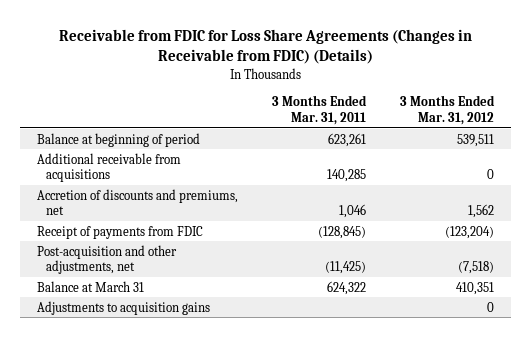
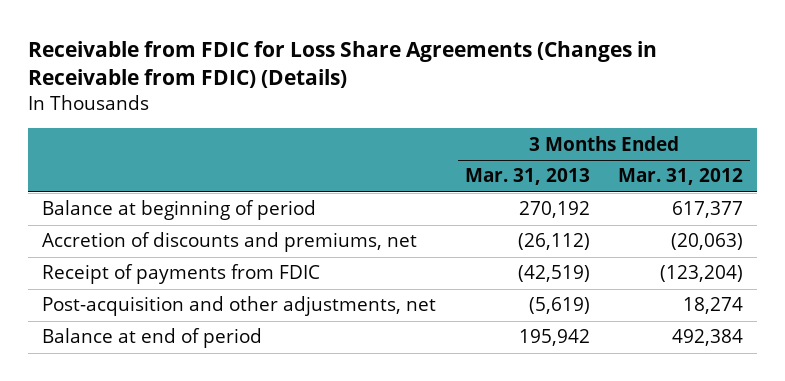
[272,95,368,125] 3 Months Ended Mar. 31, 2011 -> none
none -> [464,168,590,186] Mar. 31, 2013
[37,152,182,183] Additional receivable from acquisitions -> none
[456,133,494,147] 539,511 -> [672,201,744,219] 617,377
[467,204,494,219] 1,562 -> [671,233,744,251] (20,063)
[37,300,211,315] Adjustments to acquisition gains -> none
[457,261,494,275] (7,518) -> [683,297,744,315] 18,274
[37,280,145,292] Balance at March 31 -> [42,328,263,349] Balance at end of period
[455,281,494,295] 410,351 -> [672,329,744,347] 492,384

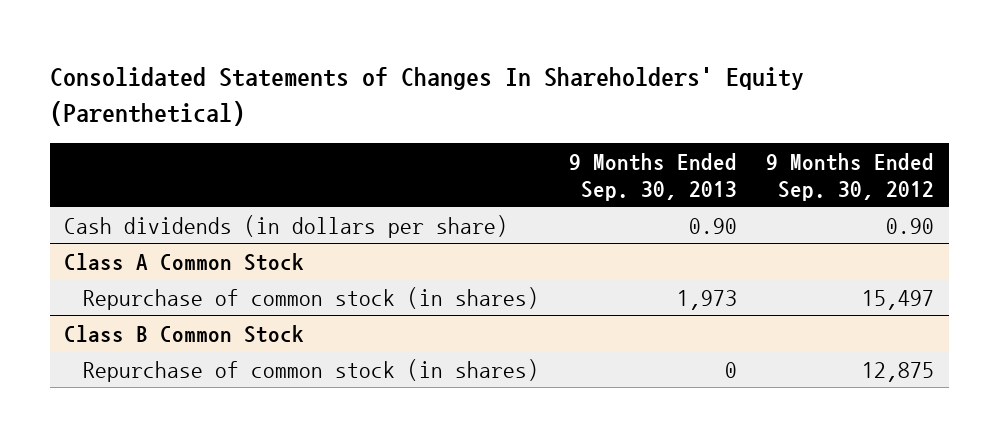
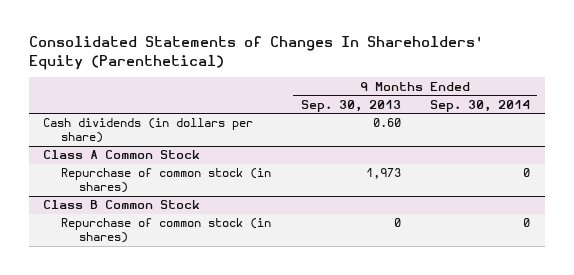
[765,152,934,201] 9 Months Ended Sep. 30, 2012 -> none
none -> [430,99,531,112] Sep. 30, 2014
[688,217,737,234] 0.90 -> [372,118,401,128] 0.60

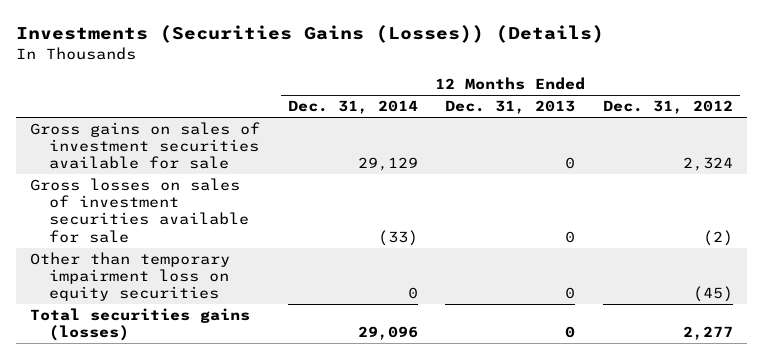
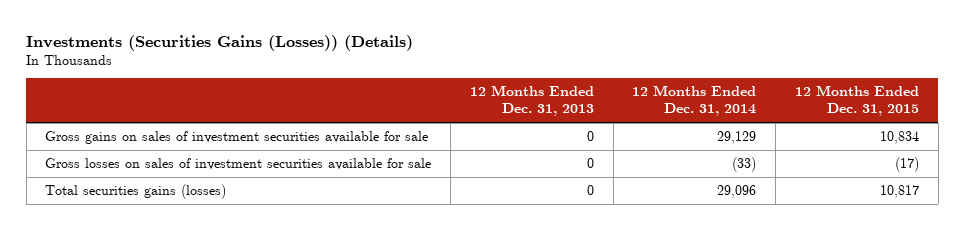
[602,100,733,115] Dec. 31, 2012 -> none
none -> [794,85,919,117] 12 Months Ended Dec. 31, 2015
[30,252,231,302] Other than temporary impairment loss on equity securities -> none

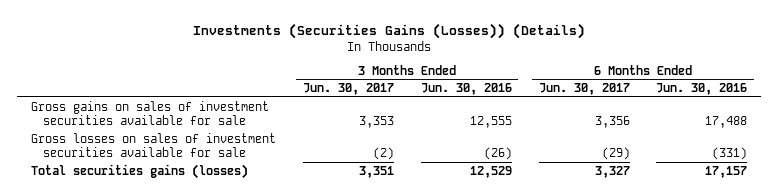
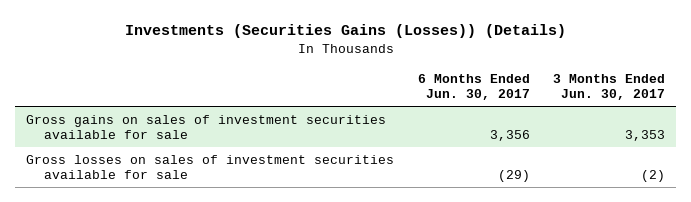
[420,83,512,96] Jun. 30, 2016 -> none
[656,83,748,96] Jun. 30, 2016 -> none
[30,163,248,179] Total securities gains (losses) -> none

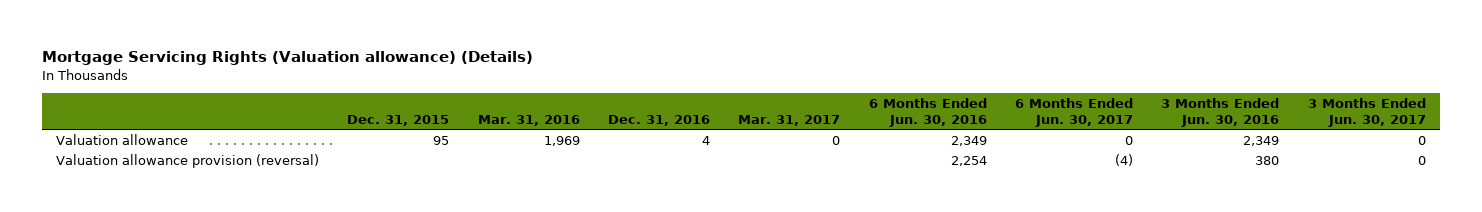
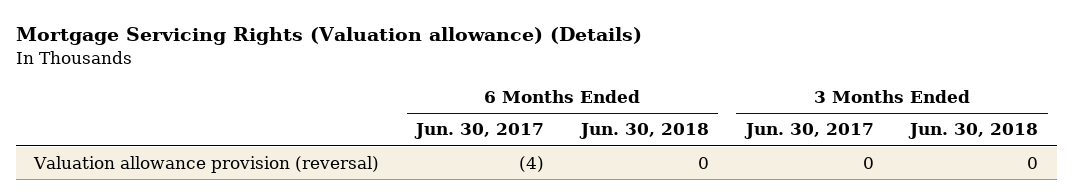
[347,114,450,126] Dec. 31, 2015 -> none
[477,114,580,126] Mar. 31, 2016 -> none
[608,114,711,126] Dec. 31, 2016 -> none
[738,114,841,126] Mar. 31, 2017 -> none
[868,98,987,127] 6 Months Ended Jun. 30, 2016 -> none
[1161,98,1280,127] 3 Months Ended Jun. 30, 2016 -> none
none -> [578,123,709,140] Jun. 30, 2018
none -> [908,123,1039,140] Jun. 30, 2018
[56,133,189,145] Valuation allowance -> none

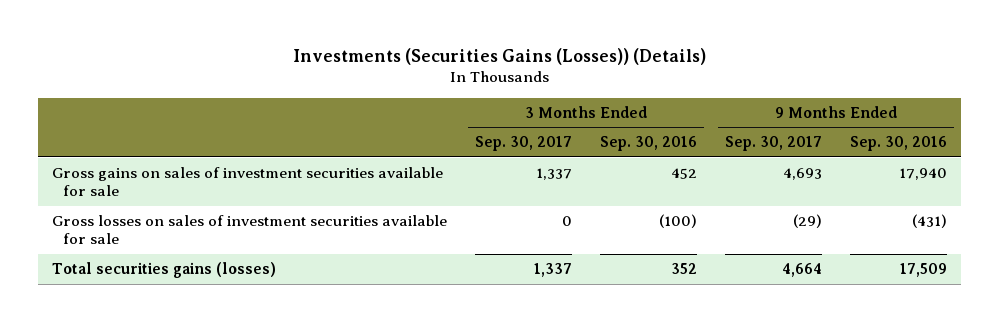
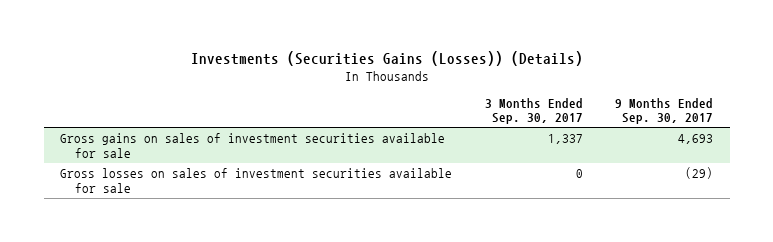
[600,136,698,152] Sep. 30, 2016 -> none
[849,136,947,152] Sep. 30, 2016 -> none
[52,262,277,279] Total securities gains (losses) -> none

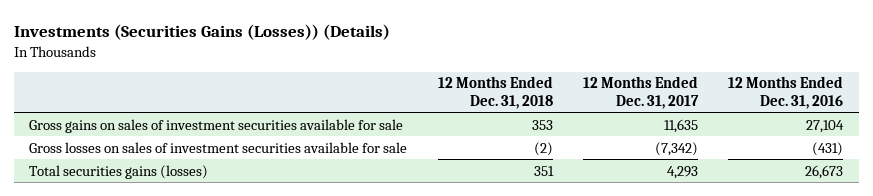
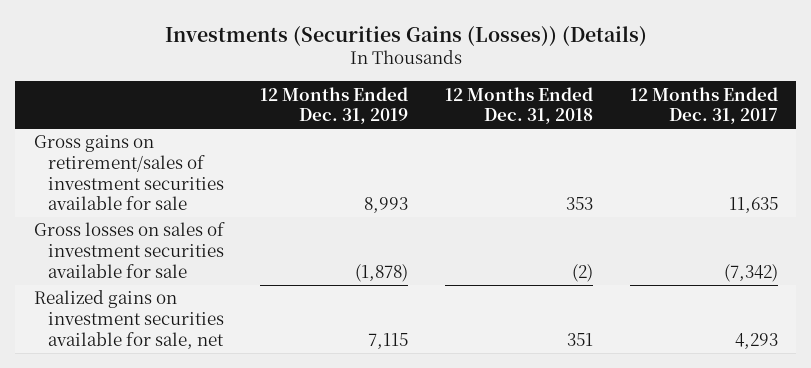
[728,76,844,109] 12 Months Ended Dec. 31, 2016 -> none
none -> [260,86,409,125] 12 Months Ended Dec. 31, 2019
[29,118,404,133] Gross gains on sales of investment securities available for sale -> [33,135,224,211] Gross gains on retirement/sales of investment securities available for sale
[29,164,209,179] Total securities gains (losses) -> [33,290,224,349] Realized gains on investment securities available for sale, net

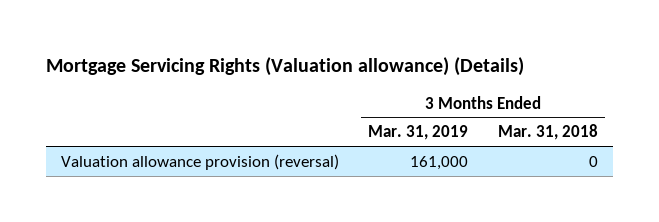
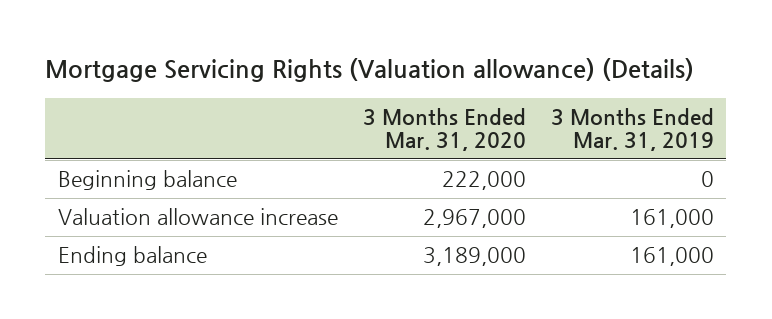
[497,124,598,141] Mar. 31, 2018 -> none
none -> [362,107,526,152] 3 Months Ended Mar. 31, 2020
none -> [57,169,237,190] Beginning balance
[60,153,339,170] Valuation allowance provision (reversal) -> [57,207,338,225] Valuation allowance increase
none -> [57,245,207,266] Ending balance

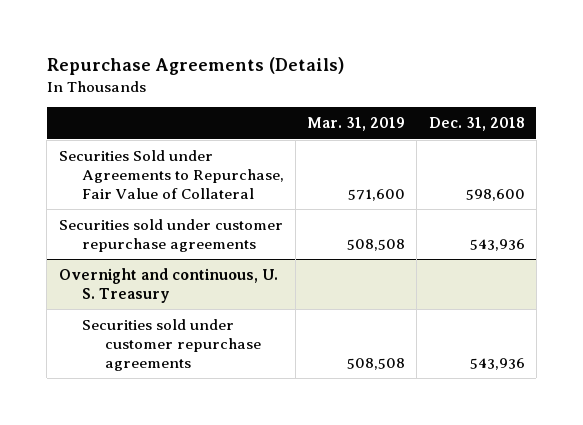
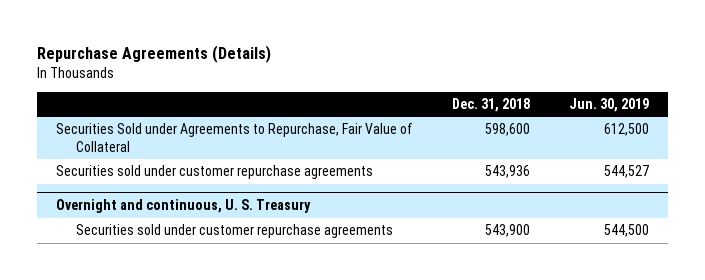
[307,117,406,132] Mar. 31, 2019 -> none
none -> [568,98,649,113] Jun. 30, 2019
[469,357,525,370] 543,936 -> [484,224,530,238] 543,900

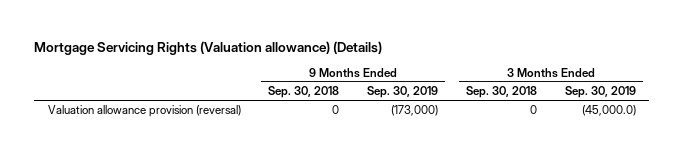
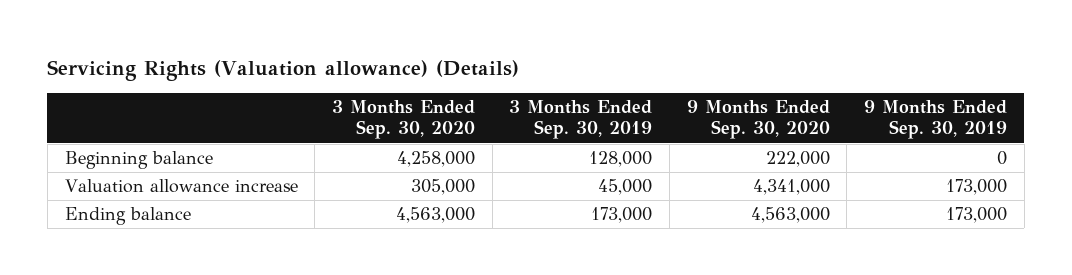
[33,40,382,55] Mortgage Servicing Rights (Valuation allowance) (Details) -> [47,60,520,82] Servicing Rights (Valuation allowance) (Details)
[268,86,340,99] Sep. 30, 2018 -> none
[465,86,537,99] Sep. 30, 2018 -> none
none -> [332,100,476,140] 3 Months Ended Sep. 30, 2020
none -> [686,100,830,140] 9 Months Ended Sep. 30, 2020
none -> [64,151,213,170] Beginning balance
[47,105,241,118] Valuation allowance provision (reversal) -> [64,179,298,194] Valuation allowance increase
[391,105,439,117] (173,000) -> [946,179,1008,196] 173,000
[581,105,636,117] (45,000.0) -> [598,179,653,196] 45,000
none -> [64,207,191,226] Ending balance

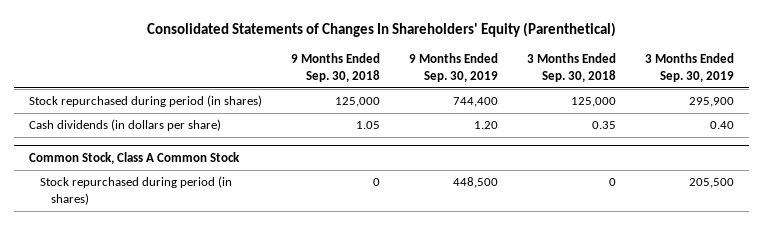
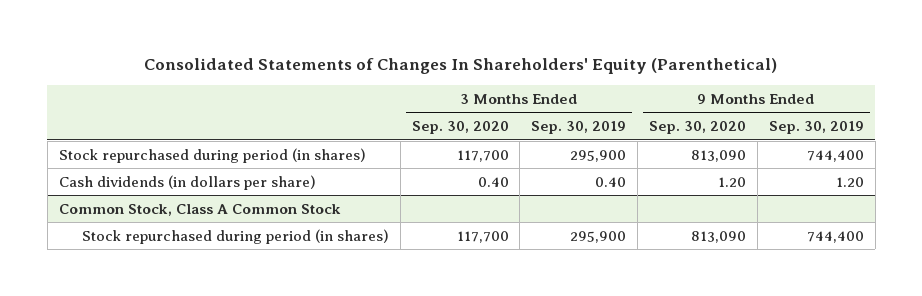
[290,53,380,82] 9 Months Ended Sep. 30, 2018 -> none
[527,53,617,82] 3 Months Ended Sep. 30, 2018 -> none
none -> [411,121,509,135] Sep. 30, 2020
none -> [649,121,747,135] Sep. 30, 2020
[453,177,499,189] 448,500 -> [806,230,864,243] 744,400
[689,178,735,189] 205,500 -> [570,230,627,243] 295,900

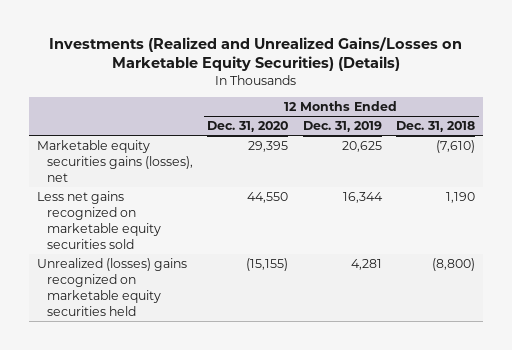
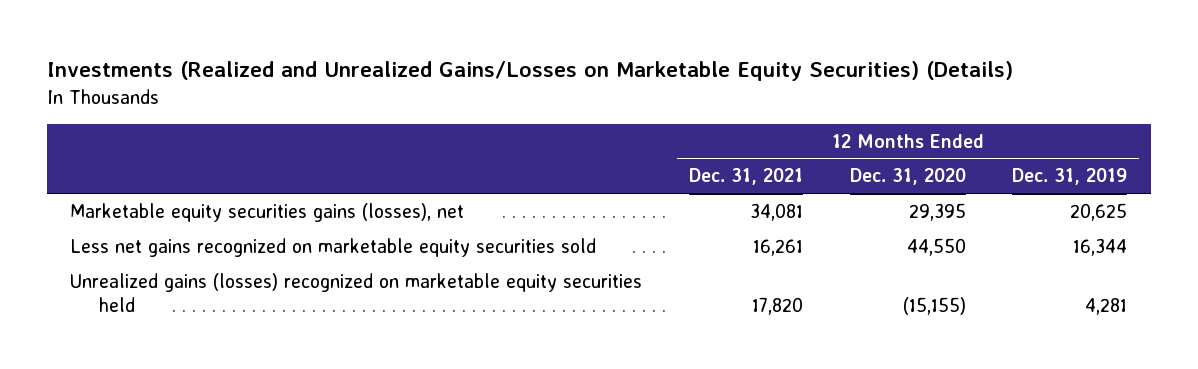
[396,121,476,133] Dec. 31, 2018 -> none
none -> [688,168,803,186] Dec. 31, 2021
[36,257,187,316] Unrealized (losses) gains recognized on marketable equity securities held -> [70,273,643,312] Unrealized gains (losses) recognized on marketable equity securities held

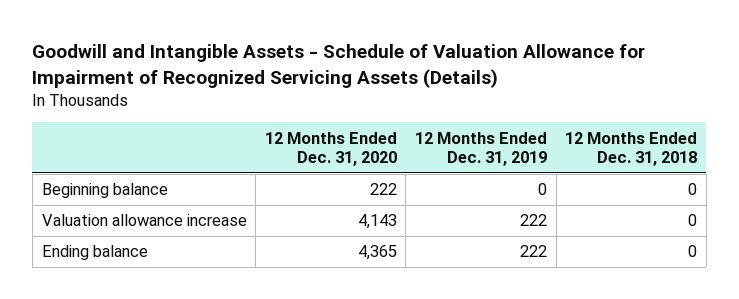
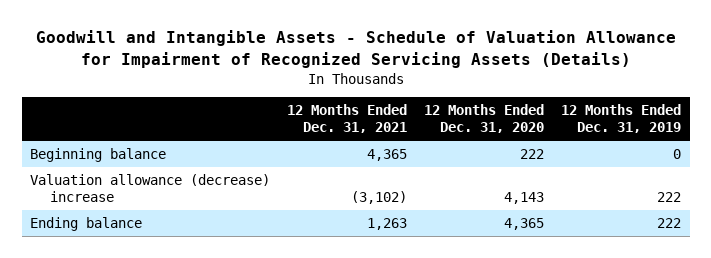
[565,131,698,167] 12 Months Ended Dec. 31, 2018 -> none
none -> [287,104,408,134] 12 Months Ended Dec. 31, 2021
[41,214,247,227] Valuation allowance increase -> [30,174,271,202] Valuation allowance (decrease) increase

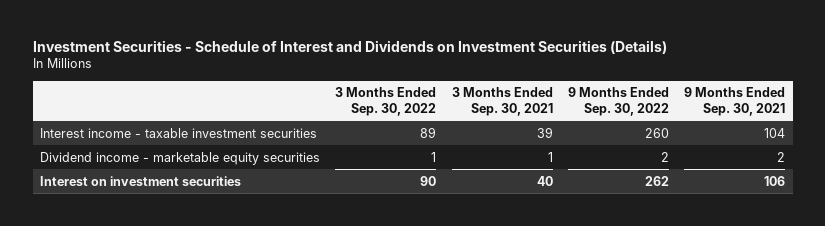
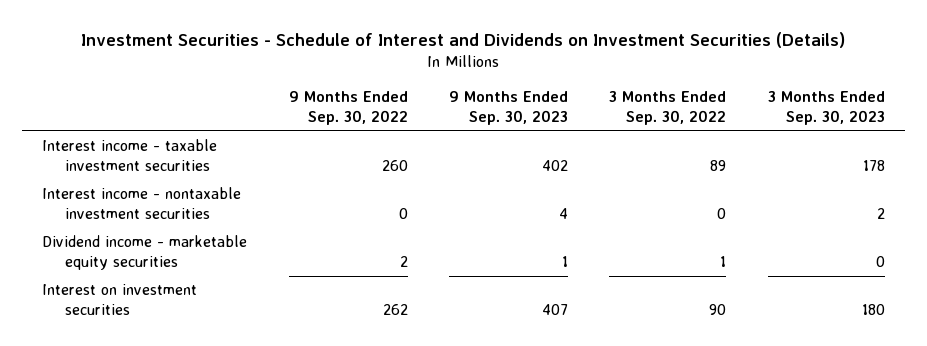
[451,87,553,116] 3 Months Ended Sep. 30, 2021 -> none
[683,87,785,116] 9 Months Ended Sep. 30, 2021 -> none
none -> [448,91,568,126] 9 Months Ended Sep. 30, 2023
none -> [767,91,885,126] 3 Months Ended Sep. 30, 2023
none -> [42,187,242,220] Interest income - nontaxable investment securities

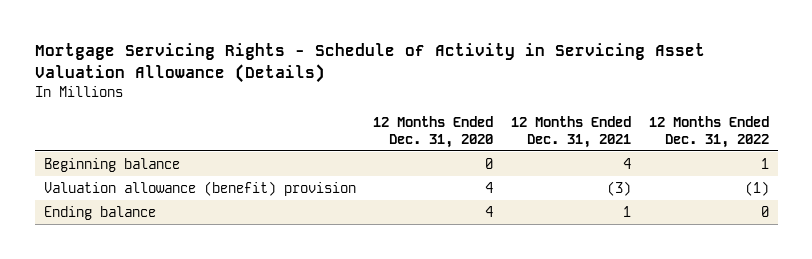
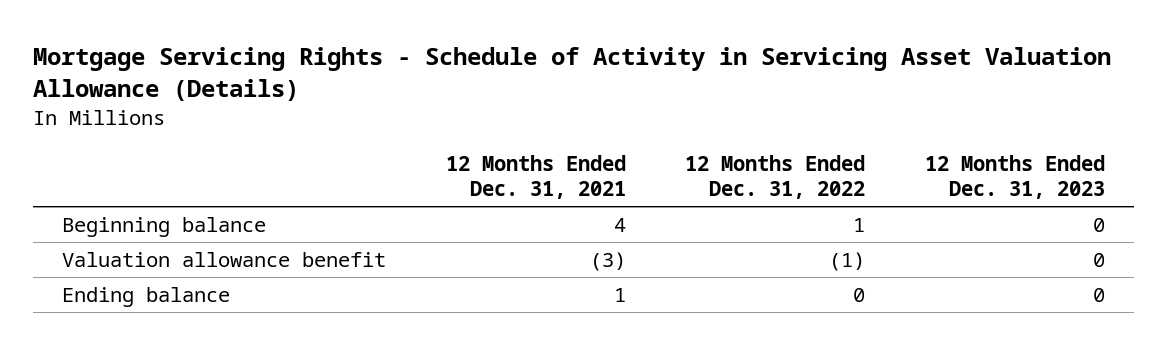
[373,116,494,148] 12 Months Ended Dec. 31, 2020 -> none
none -> [924,154,1105,199] 12 Months Ended Dec. 31, 2023
[43,180,356,196] Valuation allowance (benefit) provision -> [62,252,387,268] Valuation allowance benefit

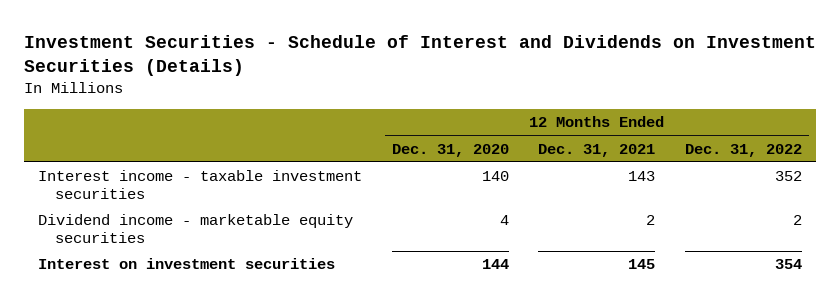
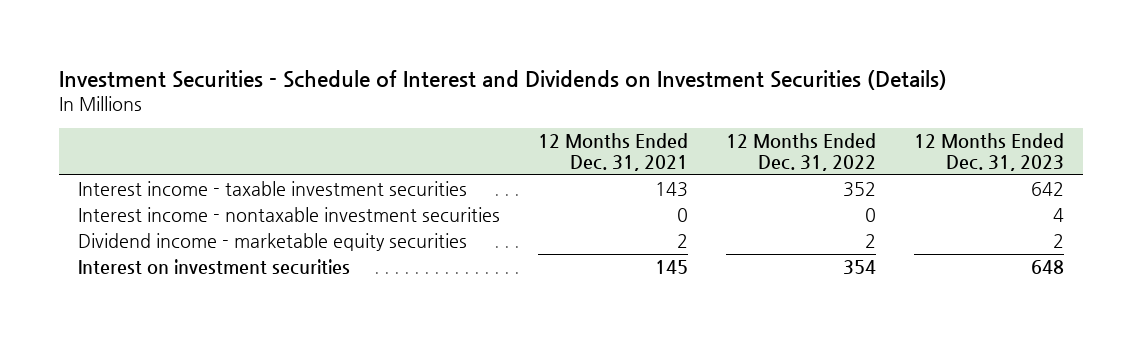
[391,143,509,157] Dec. 31, 2020 -> none
none -> [913,133,1064,171] 12 Months Ended Dec. 31, 2023
none -> [77,207,500,223] Interest income - nontaxable investment securities

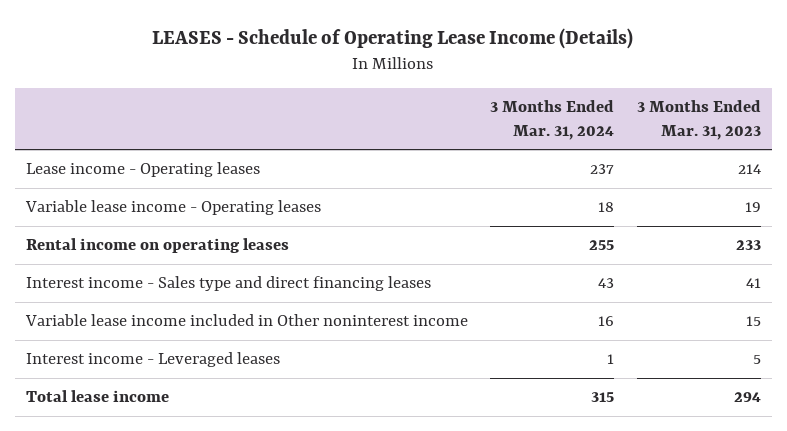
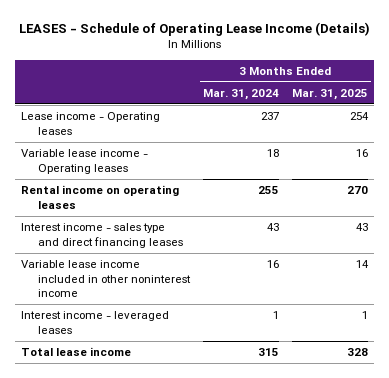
[636,99,761,140] 3 Months Ended Mar. 31, 2023 -> none
none -> [291,88,368,100] Mar. 31, 2025
[26,276,432,292] Interest income - Sales type and direct financing leases -> [21,223,183,248] Interest income - sales type and direct financing leases
[25,314,469,327] Variable lease income included in Other noninterest income -> [21,260,191,298] Variable lease income included in other noninterest income
[26,352,281,368] Interest income - Leveraged leases -> [21,311,170,334] Interest income - leveraged leases

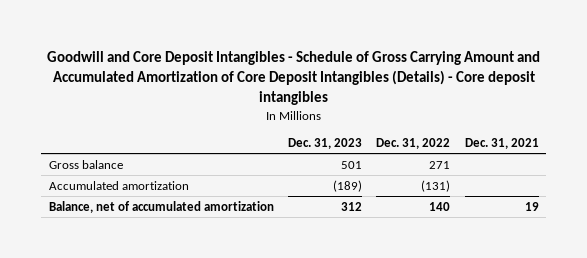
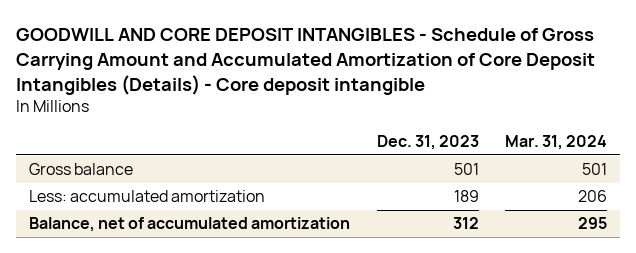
[46,50,540,105] Goodwill and Core Deposit Intangibles - Schedule of Gross Carrying Amount and Accumulated Amortization of Core Deposit Intangibles (Details) - Core deposit intangibles -> [16,28,596,95] GOODWILL AND CORE DEPOSIT INTANGIBLES - Schedule of Gross Carrying Amount and Accumulated Amortization of Core Deposit Intangibles (Details) - Core deposit intangible
[376,138,451,150] Dec. 31, 2022 -> none
[464,138,539,150] Dec. 31, 2021 -> none
none -> [504,135,607,151] Mar. 31, 2024
[48,180,189,190] Accumulated amortization -> [29,190,266,203] Less: accumulated amortization
[333,179,363,192] (189) -> [453,190,479,203] 189

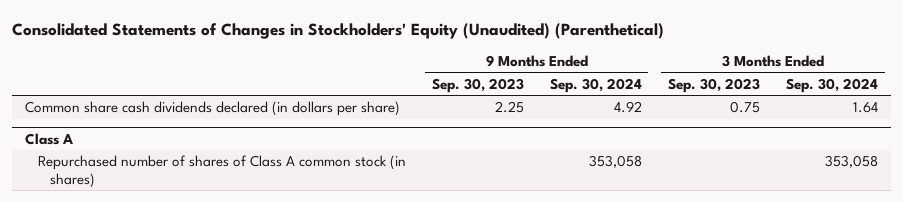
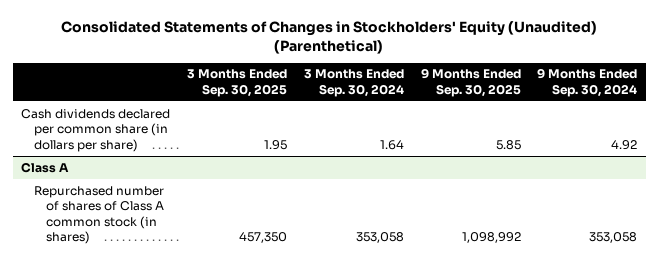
[431,77,524,93] Sep. 30, 2023 -> none
[667,77,760,93] Sep. 30, 2023 -> none
none -> [187,69,288,97] 3 Months Ended Sep. 30, 2025
none -> [420,68,521,97] 9 Months Ended Sep. 30, 2025
[25,101,401,117] Common share cash dividends declared (in dollars per share) -> [21,108,171,152] Cash dividends declared per common share (in dollars per share)

